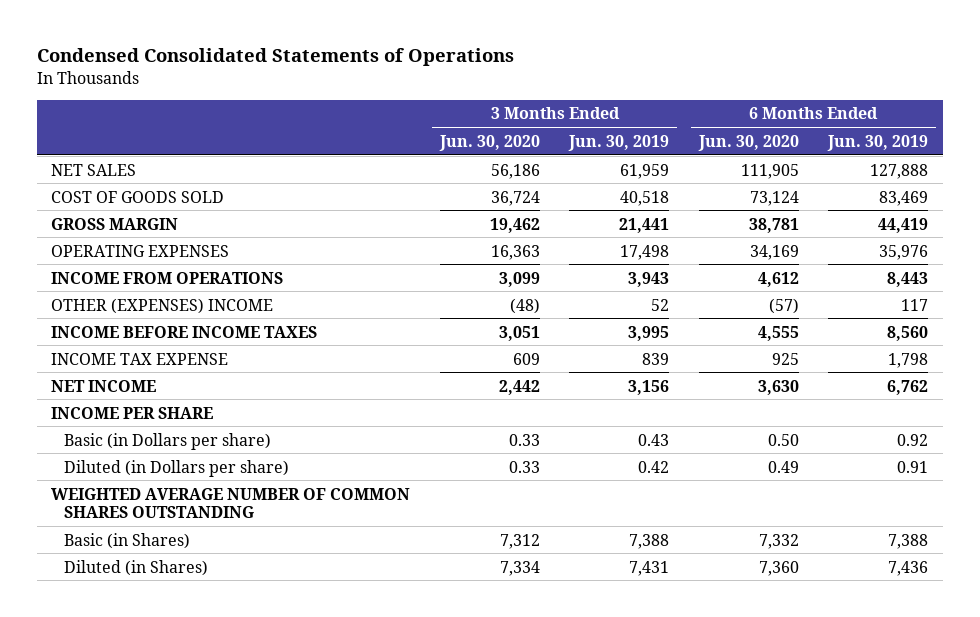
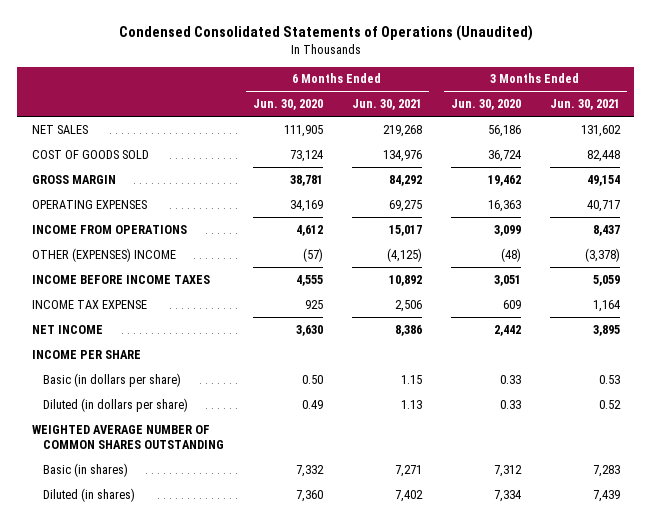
[36,47,514,66] Condensed Consolidated Statements of Operations -> [118,25,533,42] Condensed Consolidated Statements of Operations (Unaudited)
[568,134,670,151] Jun. 30, 2019 -> none
[827,134,929,151] Jun. 30, 2019 -> none
none -> [351,99,422,111] Jun. 30, 2021
none -> [549,99,620,111] Jun. 30, 2021
[63,432,271,450] Basic (in Dollars per share) -> [43,372,182,387] Basic (in dollars per share)
[63,459,289,477] Diluted (in Dollars per share) -> [43,397,189,412] Diluted (in dollars per share)
[63,532,190,549] Basic (in Shares) -> [43,462,129,477] Basic (in shares)
[63,559,208,576] Diluted (in Shares) -> [43,487,136,502] Diluted (in shares)

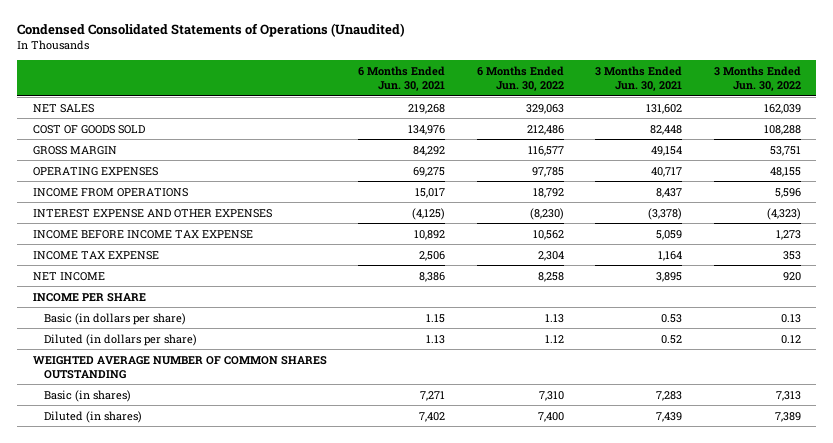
[252,99,323,111] Jun. 30, 2020 -> none
[450,99,521,111] Jun. 30, 2020 -> none
none -> [476,66,564,92] 6 Months Ended Jun. 30, 2022
none -> [713,66,801,92] 3 Months Ended Jun. 30, 2022
[31,247,176,262] OTHER (EXPENSES) INCOME -> [32,208,272,218] INTEREST EXPENSE AND OTHER EXPENSES
[31,274,210,284] INCOME BEFORE INCOME TAXES -> [32,229,253,239] INCOME BEFORE INCOME TAX EXPENSE

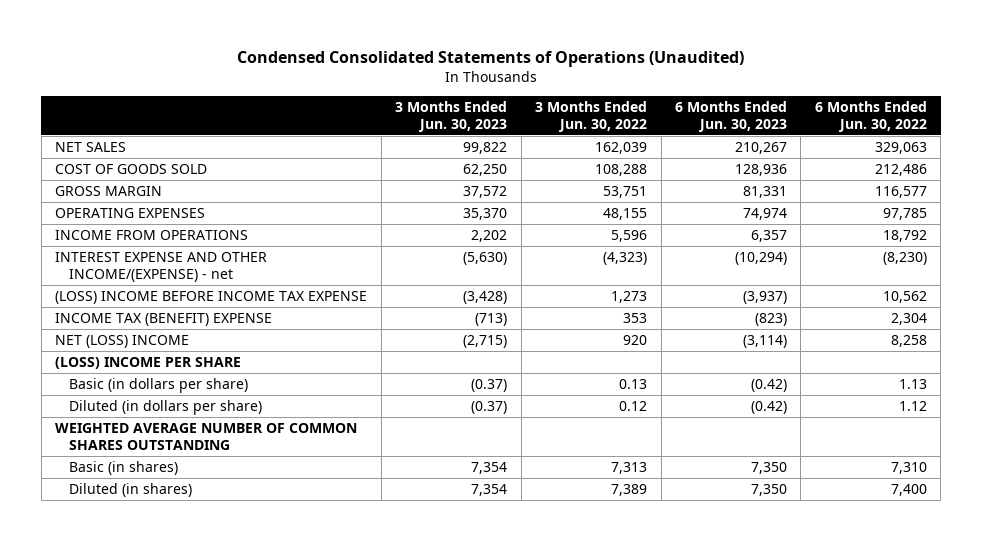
[358,66,446,92] 6 Months Ended Jun. 30, 2021 -> none
[595,66,683,92] 3 Months Ended Jun. 30, 2021 -> none
none -> [395,100,508,132] 3 Months Ended Jun. 30, 2023
none -> [674,100,787,132] 6 Months Ended Jun. 30, 2023
[32,208,272,218] INTEREST EXPENSE AND OTHER EXPENSES -> [55,252,268,283] INTEREST EXPENSE AND OTHER INCOME/(EXPENSE) - net
[32,229,253,239] INCOME BEFORE INCOME TAX EXPENSE -> [55,291,368,305] (LOSS) INCOME BEFORE INCOME TAX EXPENSE
[32,250,159,260] INCOME TAX EXPENSE -> [55,313,273,327] INCOME TAX (BENEFIT) EXPENSE
[32,271,105,281] NET INCOME -> [55,335,190,349] NET (LOSS) INCOME
[32,292,146,302] INCOME PER SHARE -> [55,357,242,370] (LOSS) INCOME PER SHARE

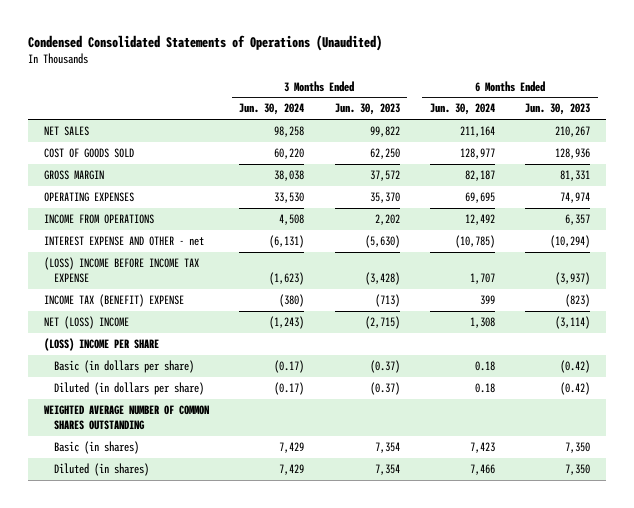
[535,100,648,132] 3 Months Ended Jun. 30, 2022 -> none
[814,100,927,132] 6 Months Ended Jun. 30, 2022 -> none
none -> [239,103,305,116] Jun. 30, 2024
none -> [430,103,496,116] Jun. 30, 2024
[55,252,268,283] INTEREST EXPENSE AND OTHER INCOME/(EXPENSE) - net -> [43,236,204,247] INTEREST EXPENSE AND OTHER - net

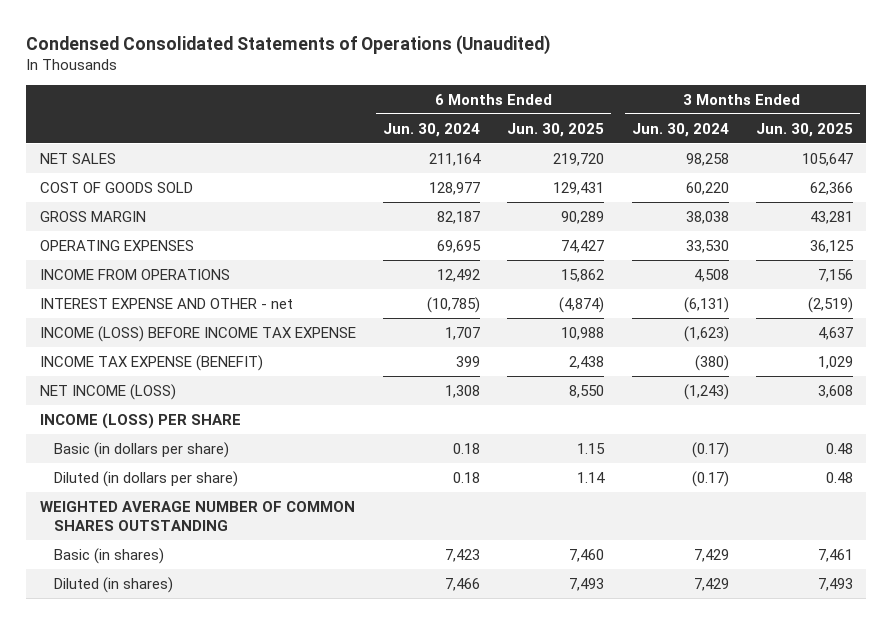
[334,103,400,116] Jun. 30, 2023 -> none
[525,103,591,116] Jun. 30, 2023 -> none
none -> [507,122,605,137] Jun. 30, 2025
none -> [755,122,853,137] Jun. 30, 2025
[43,257,199,284] (LOSS) INCOME BEFORE INCOME TAX EXPENSE -> [40,325,357,342] INCOME (LOSS) BEFORE INCOME TAX EXPENSE
[43,294,184,308] INCOME TAX (BENEFIT) EXPENSE -> [40,354,264,371] INCOME TAX EXPENSE (BENEFIT)
[43,316,129,330] NET (LOSS) INCOME -> [40,383,177,400] NET INCOME (LOSS)
[43,338,159,352] (LOSS) INCOME PER SHARE -> [40,412,242,429] INCOME (LOSS) PER SHARE

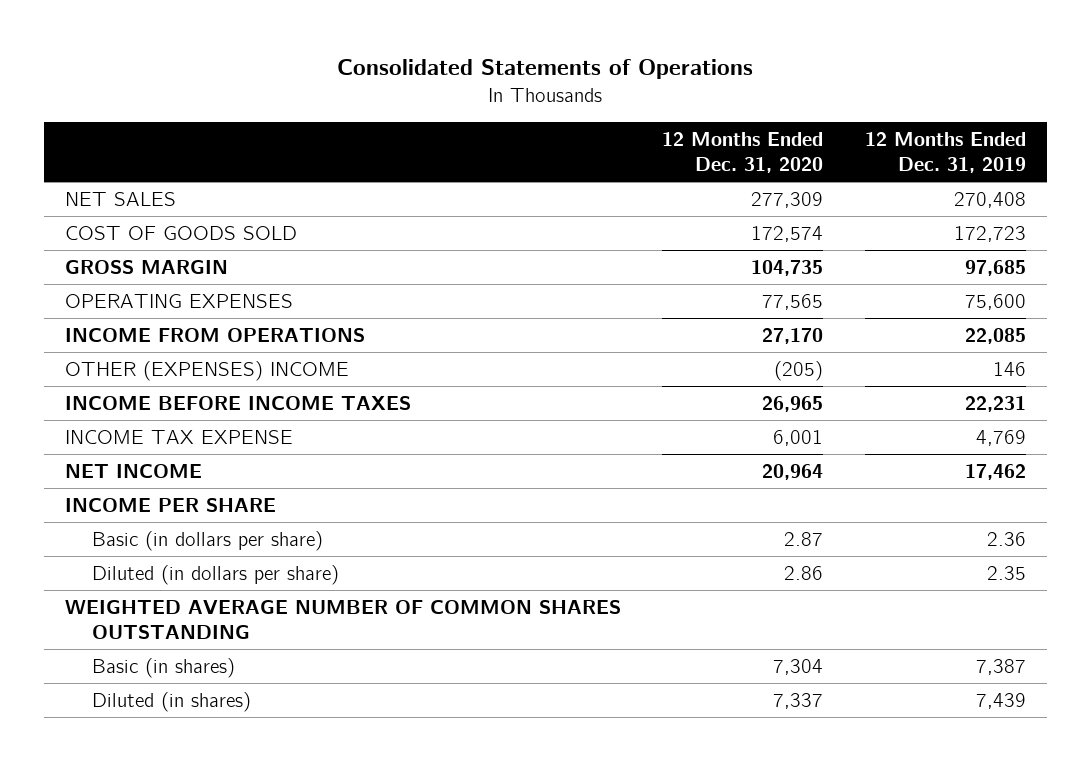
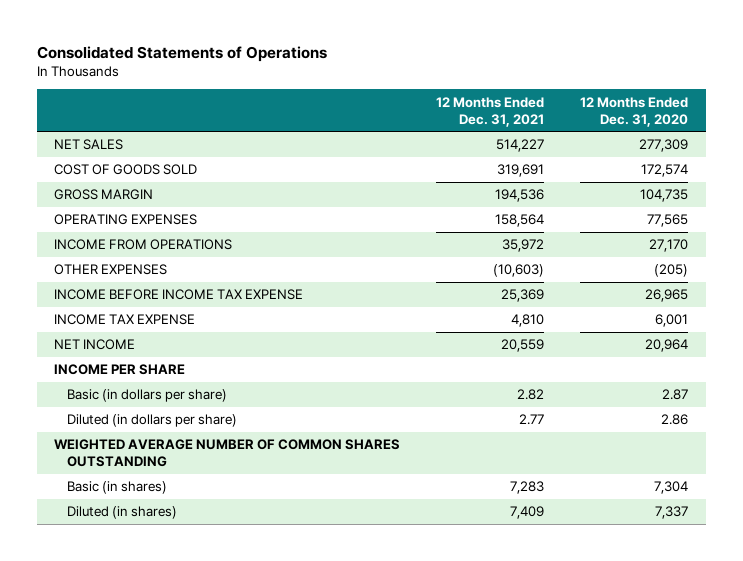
[864,132,1026,174] 12 Months Ended Dec. 31, 2019 -> none
none -> [436,96,545,127] 12 Months Ended Dec. 31, 2021
[64,360,349,381] OTHER (EXPENSES) INCOME -> [54,264,168,276] OTHER EXPENSES
[64,395,411,410] INCOME BEFORE INCOME TAXES -> [54,289,304,301] INCOME BEFORE INCOME TAX EXPENSE

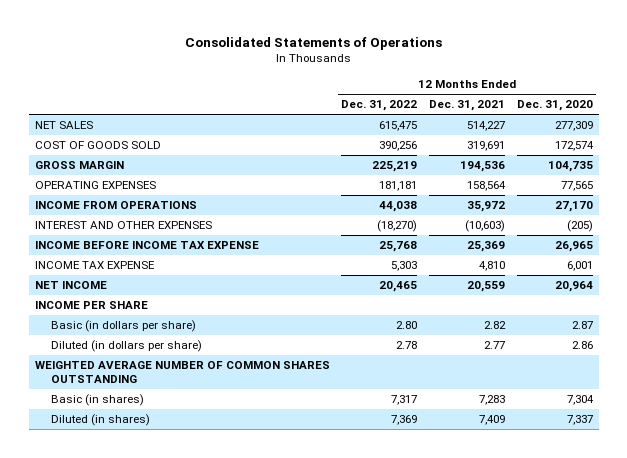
none -> [341,100,418,112] Dec. 31, 2022
[54,264,168,276] OTHER EXPENSES -> [34,221,212,230] INTEREST AND OTHER EXPENSES

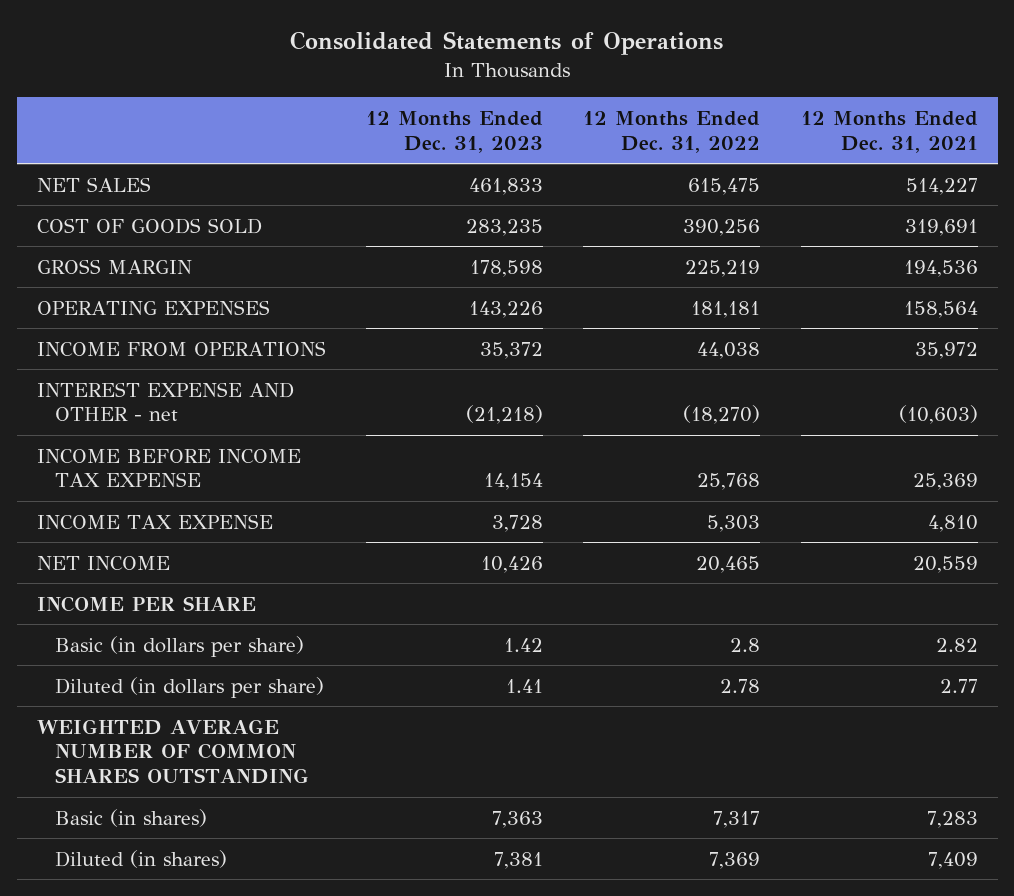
[516,100,593,112] Dec. 31, 2020 -> none
none -> [366,111,544,153] 12 Months Ended Dec. 31, 2023
[34,221,212,230] INTEREST AND OTHER EXPENSES -> [36,381,294,422] INTEREST EXPENSE AND OTHER - net
[396,321,418,330] 2.80 -> [730,637,761,652] 2.8

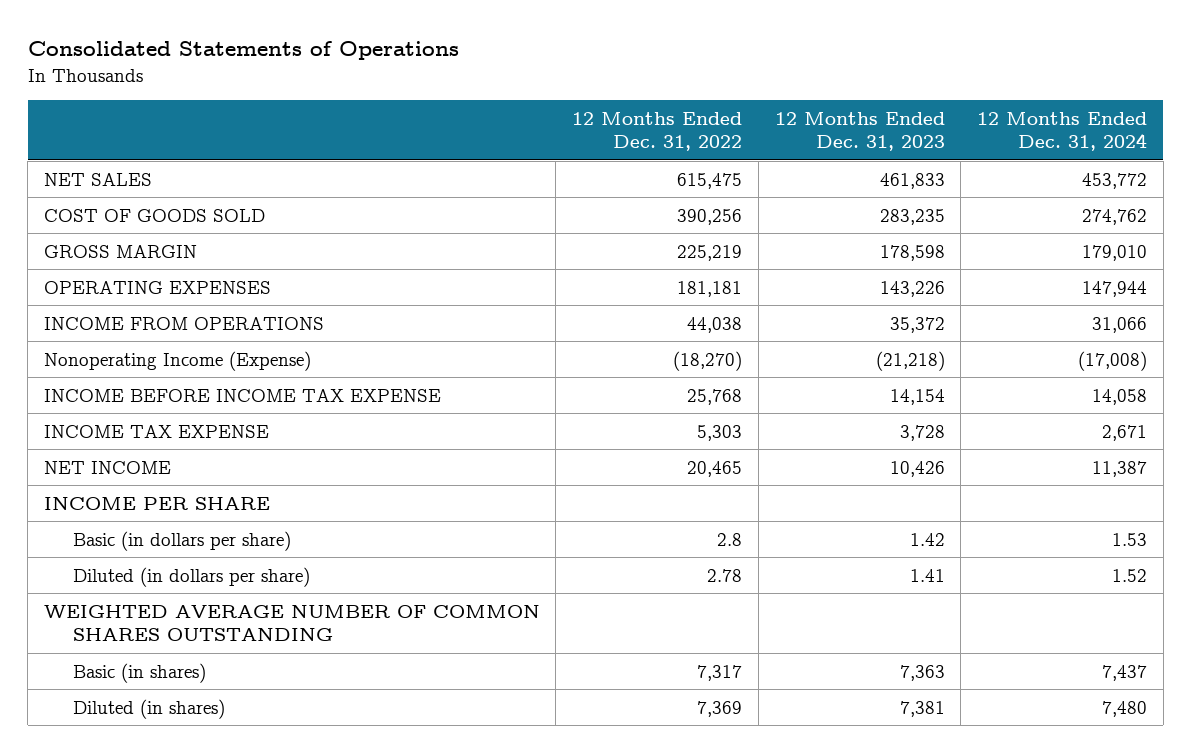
[800,111,978,153] 12 Months Ended Dec. 31, 2021 -> none
none -> [976,111,1147,152] 12 Months Ended Dec. 31, 2024
[36,381,294,422] INTEREST EXPENSE AND OTHER - net -> [43,350,311,371] Nonoperating Income (Expense)

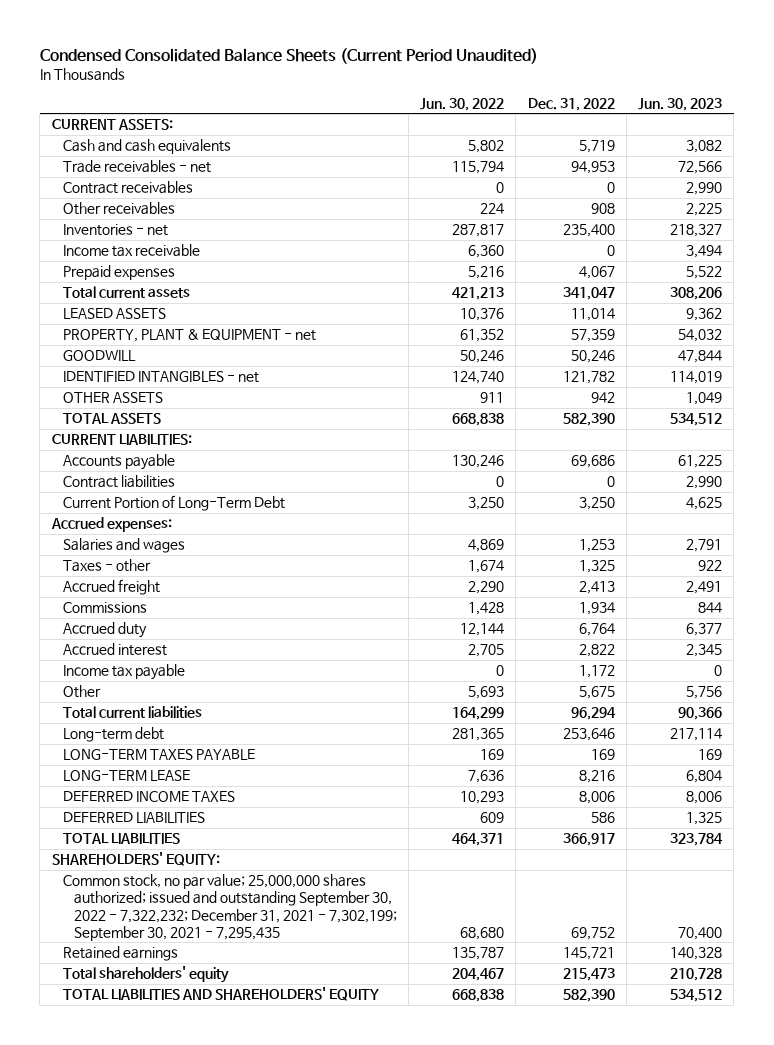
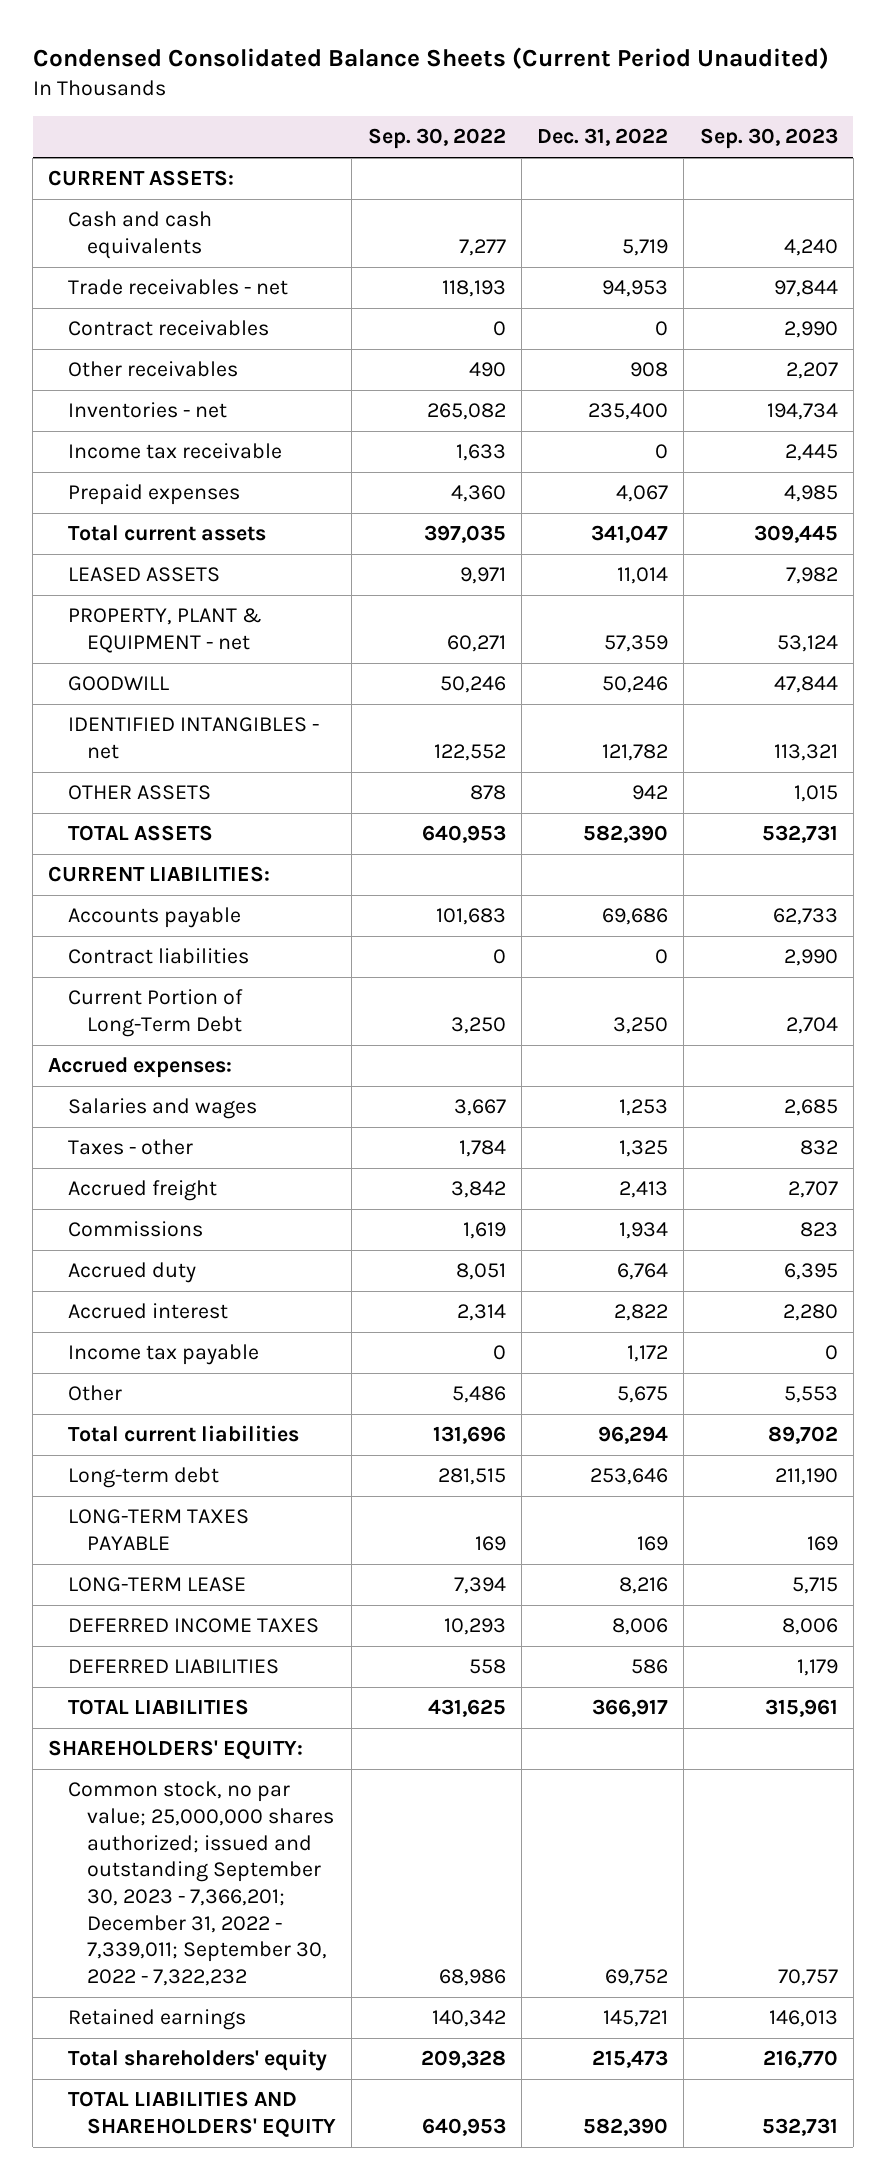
[420,98,505,112] Jun. 30, 2022 -> none
[638,98,723,112] Jun. 30, 2023 -> none
none -> [367,128,506,150] Sep. 30, 2022
none -> [699,128,838,150] Sep. 30, 2023
[62,874,397,942] Common stock, no par value; 25,000,000 shares authorized; issued and outstanding September 30, 2022 - 7,322,232; December 31, 2021 - 7,302,199; September 30, 2021 - 7,295,435 -> [67,1781,335,1987] Common stock, no par value; 25,000,000 shares authorized; issued and outstanding September 30, 2023 - 7,366,201; December 31, 2022 - 7,339,011; September 30, 2022 - 7,322,232

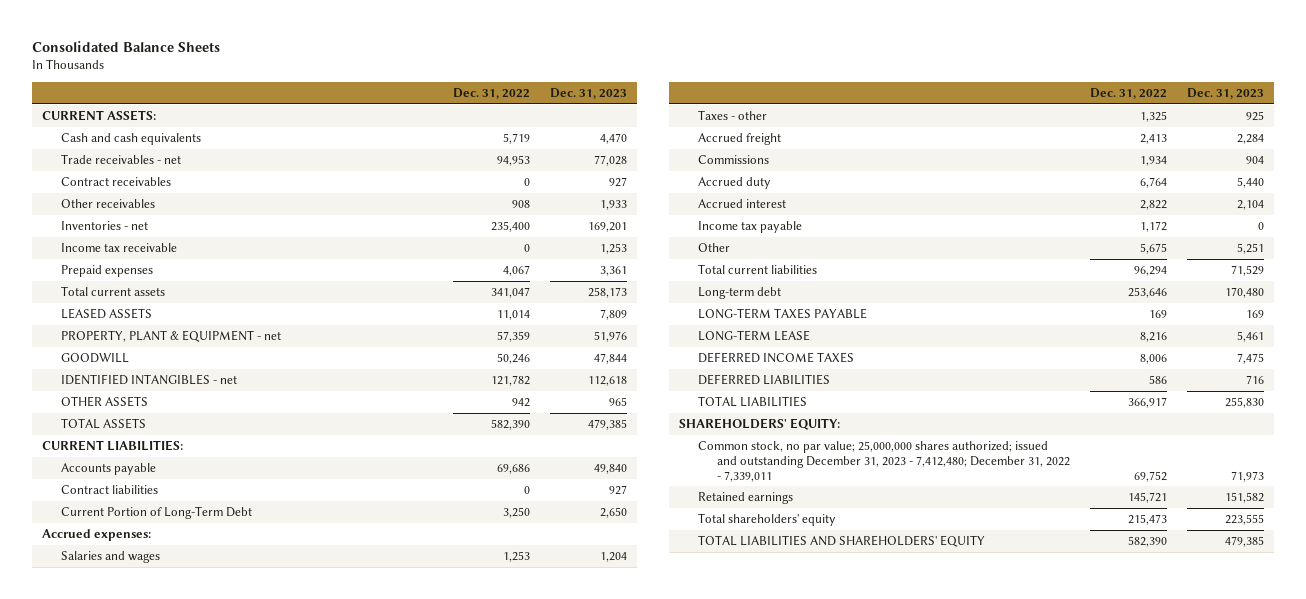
[32,46,829,69] Condensed Consolidated Balance Sheets (Current Period Unaudited) -> [32,41,221,53] Consolidated Balance Sheets
[367,128,506,150] Sep. 30, 2022 -> none
[699,128,838,150] Sep. 30, 2023 -> none
none -> [550,88,628,100] Dec. 31, 2023
[67,1781,335,1987] Common stock, no par value; 25,000,000 shares authorized; issued and outstanding September 30, 2023 - 7,366,201; December 31, 2022 - 7,339,011; September 30, 2022 - 7,322,232 -> [698,441,1071,482] Common stock, no par value; 25,000,000 shares authorized; issued and outstanding December 31, 2023 - 7,412,480; December 31, 2022 - 7,339,011

